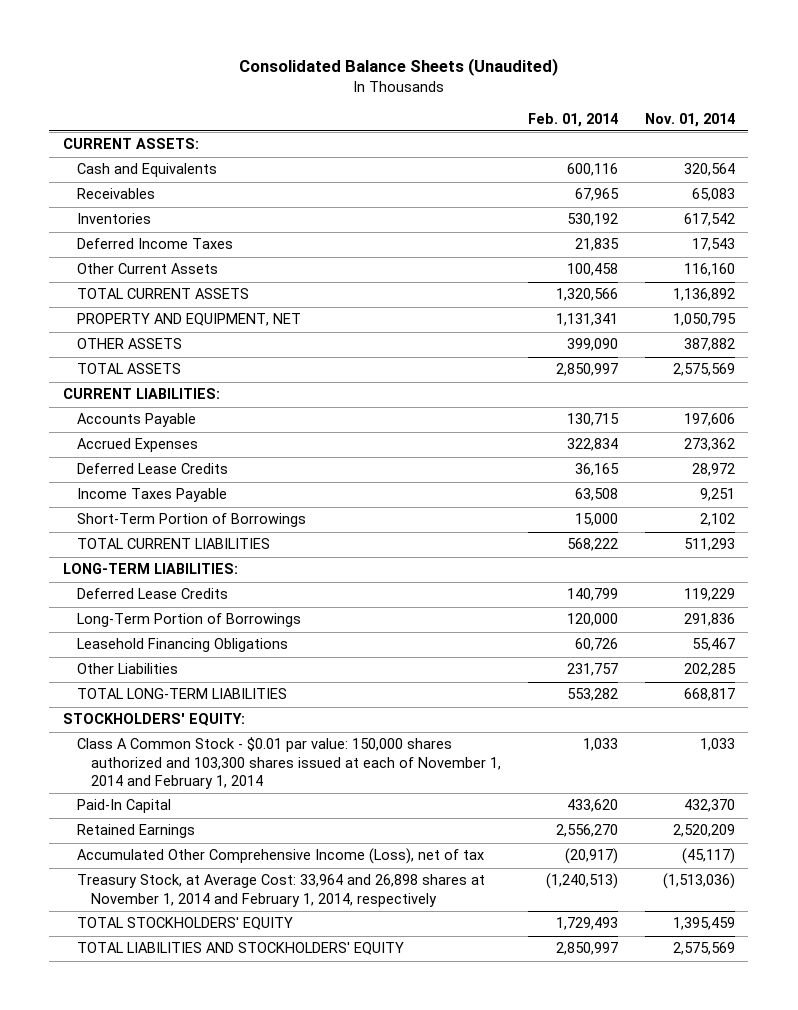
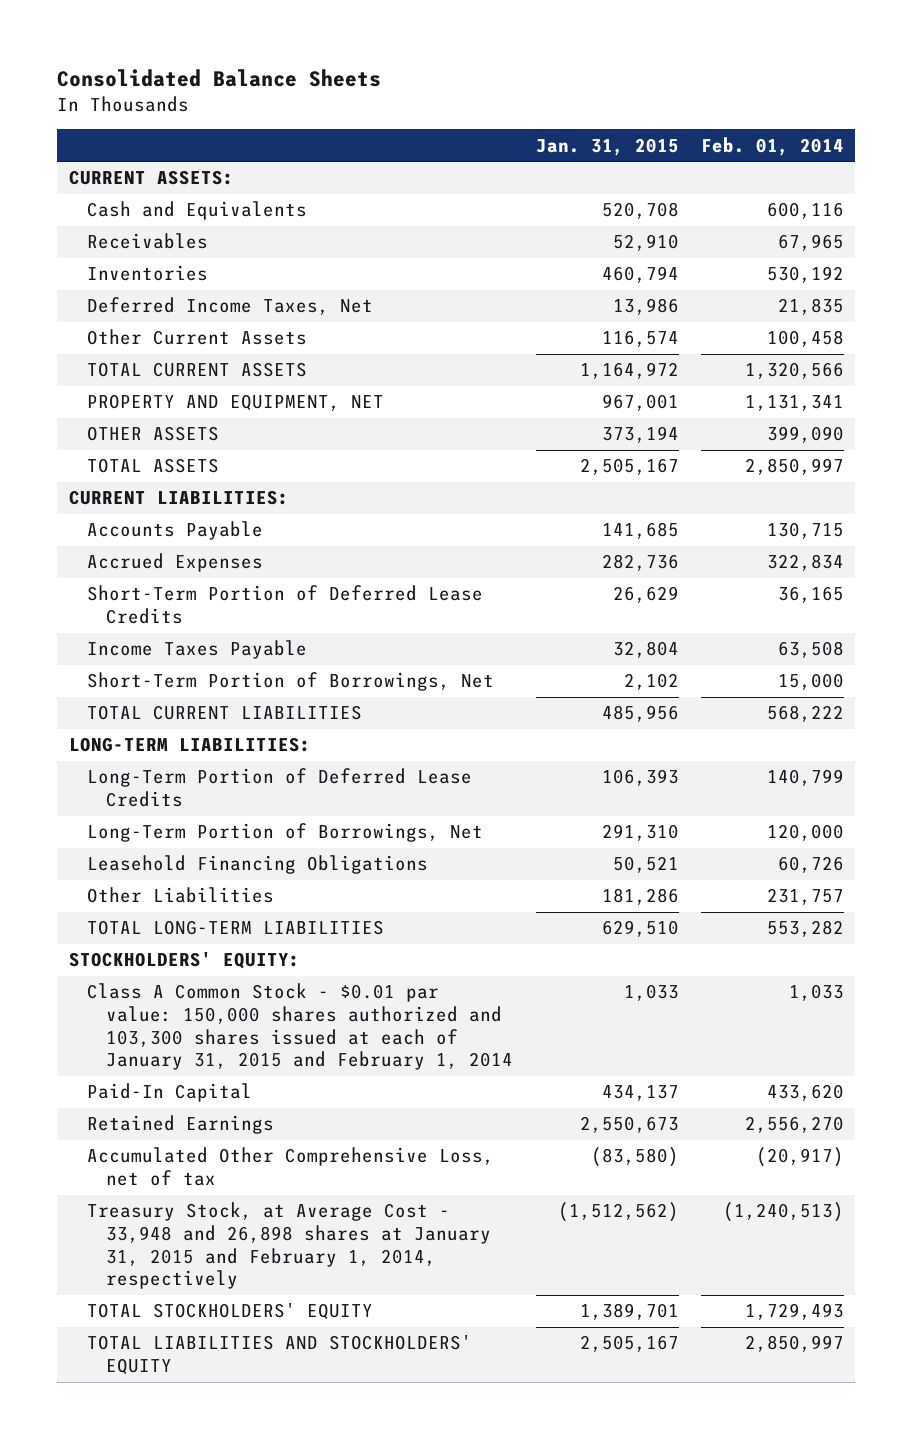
[238,57,558,76] Consolidated Balance Sheets (Unaudited) -> [57,69,382,88] Consolidated Balance Sheets
[644,112,735,127] Nov. 01, 2014 -> none
none -> [535,137,679,156] Jan. 31, 2015
[76,238,233,250] Deferred Income Taxes -> [87,297,374,316] Deferred Income Taxes, Net
[76,463,228,475] Deferred Lease Credits -> [87,585,484,625] Short-Term Portion of Deferred Lease Credits
[76,513,306,528] Short-Term Portion of Borrowings -> [87,672,495,692] Short-Term Portion of Borrowings, Net
[76,588,228,600] Deferred Lease Credits -> [87,768,473,808] Long-Term Portion of Deferred Lease Credits
[76,613,301,628] Long-Term Portion of Borrowings -> [87,823,484,843] Long-Term Portion of Borrowings, Net
[76,737,501,789] Class A Common Stock - $0.01 par value: 150,000 shares authorized and 103,300 shares issued at each of November 1, 2014 and February 1, 2014 -> [87,983,514,1071] Class A Common Stock - $0.01 par value: 150,000 shares authorized and 103,300 shares issued at each of January 31, 2015 and February 1, 2014
[76,848,484,865] Accumulated Other Comprehensive Income (Loss), net of tax -> [87,1147,495,1187] Accumulated Other Comprehensive Loss, net of tax
[76,874,485,907] Treasury Stock, at Average Cost: 33,964 and 26,898 shares at November 1, 2014 and February 1, 2014, respectively -> [87,1202,492,1290] Treasury Stock, at Average Cost - 33,948 and 26,898 shares at January 31, 2015 and February 1, 2014, respectively

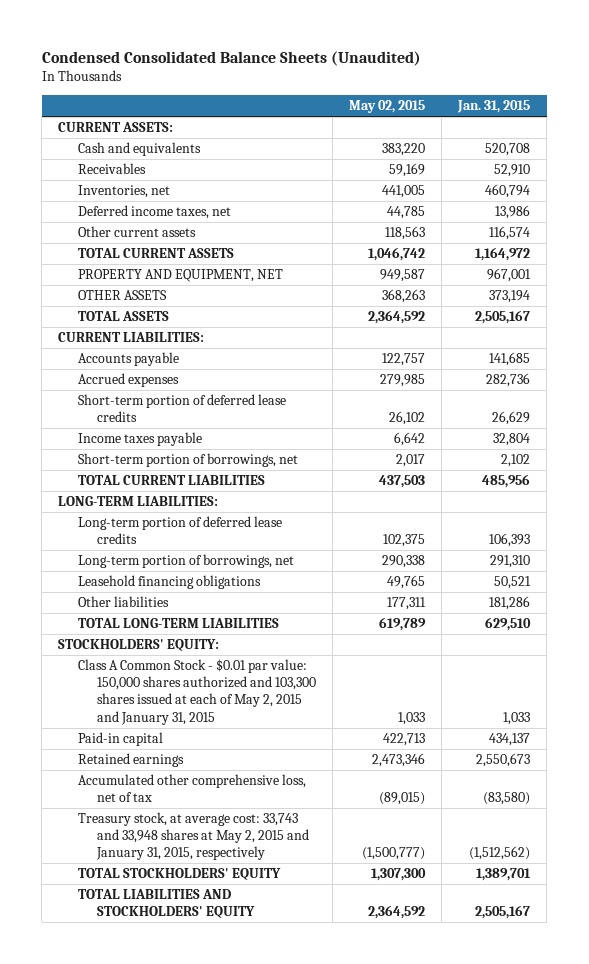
[57,69,382,88] Consolidated Balance Sheets -> [41,51,421,67] Condensed Consolidated Balance Sheets (Unaudited)
[701,136,845,156] Feb. 01, 2014 -> none
none -> [349,100,426,114] May 02, 2015
[87,201,308,221] Cash and Equivalents -> [77,142,201,157] Cash and equivalents
[87,265,209,282] Inventories -> [77,185,170,199] Inventories, net
[87,297,374,316] Deferred Income Taxes, Net -> [77,205,231,220] Deferred income taxes, net
[87,329,308,346] Other Current Assets -> [77,226,196,238] Other current assets
[87,521,264,541] Accounts Payable -> [77,352,179,367] Accounts payable
[87,553,264,573] Accrued Expenses -> [77,373,179,388] Accrued expenses
[87,585,484,625] Short-Term Portion of Deferred Lease Credits -> [77,394,286,423] Short-term portion of deferred lease credits
[87,640,308,660] Income Taxes Payable -> [77,432,202,447] Income taxes payable
[87,672,495,692] Short-Term Portion of Borrowings, Net -> [77,453,298,468] Short-term portion of borrowings, net
[87,768,473,808] Long-Term Portion of Deferred Lease Credits -> [77,516,282,545] Long-term portion of deferred lease credits
[87,823,484,843] Long-Term Portion of Borrowings, Net -> [77,554,294,569] Long-term portion of borrowings, net
[87,855,429,875] Leasehold Financing Obligations -> [77,575,261,590] Leasehold financing obligations
[87,887,275,904] Other Liabilities -> [77,596,169,608] Other liabilities
[87,983,514,1071] Class A Common Stock - $0.01 par value: 150,000 shares authorized and 103,300 shares issued at each of January 31, 2015 and February 1, 2014 -> [77,659,317,725] Class A Common Stock - $0.01 par value: 150,000 shares authorized and 103,300 shares issued at each of May 2, 2015 and January 31, 2015
[87,1083,253,1103] Paid-In Capital -> [77,732,163,747] Paid-in capital
[87,1115,275,1135] Retained Earnings -> [77,753,184,768] Retained earnings
[87,1147,495,1187] Accumulated Other Comprehensive Loss, net of tax -> [77,774,306,803] Accumulated other comprehensive loss, net of tax
[87,1202,492,1290] Treasury Stock, at Average Cost - 33,948 and 26,898 shares at January 31, 2015 and February 1, 2014, respectively -> [77,812,310,861] Treasury stock, at average cost: 33,743 and 33,948 shares at May 2, 2015 and January 31, 2015, respectively

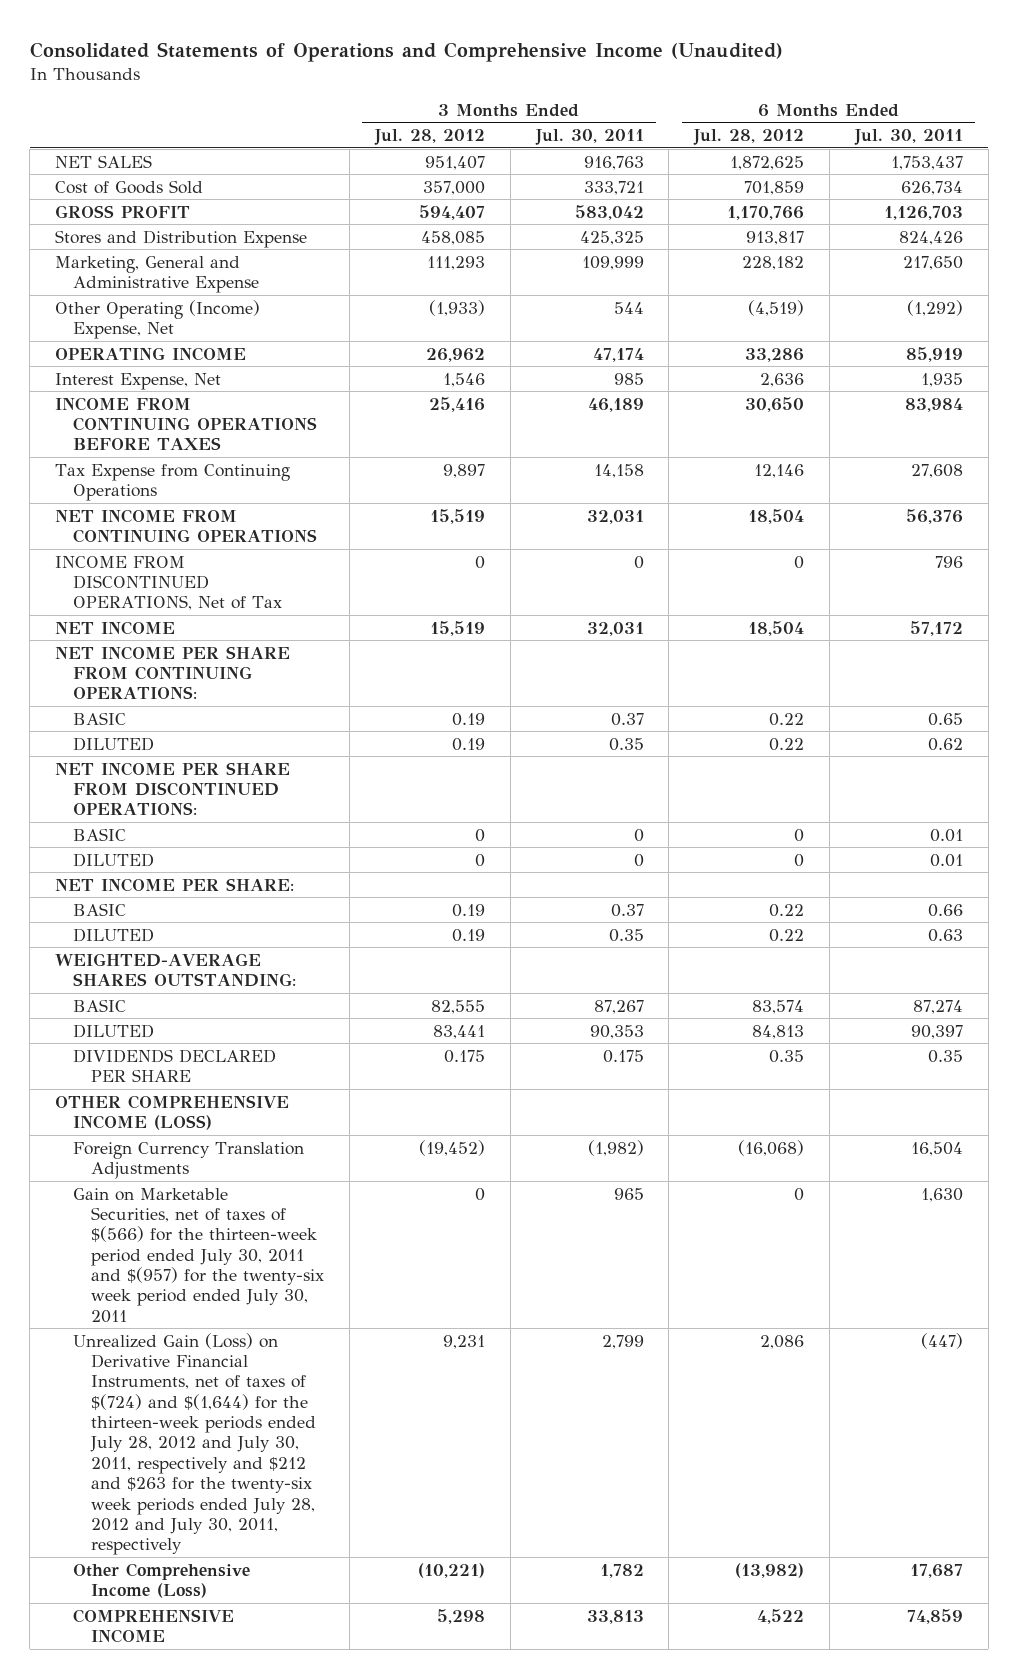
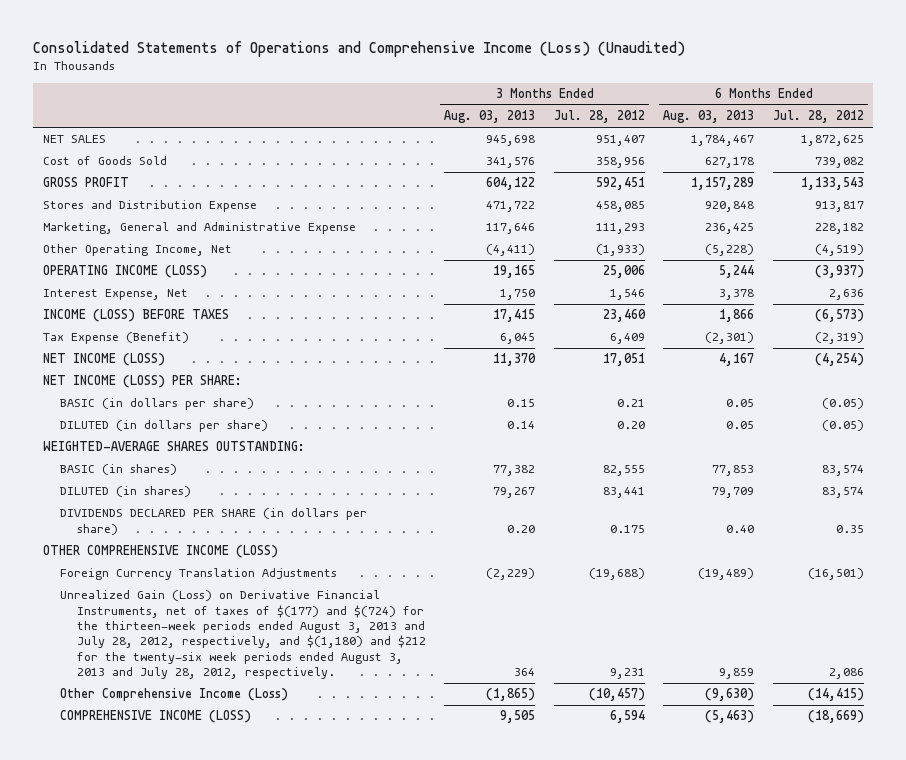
[29,41,783,62] Consolidated Statements of Operations and Comprehensive Income (Unaudited) -> [33,40,686,57] Consolidated Statements of Operations and Comprehensive Income (Loss) (Unaudited)
[534,129,644,146] Jul. 30, 2011 -> none
[853,129,963,146] Jul. 30, 2011 -> none
none -> [444,110,536,124] Aug. 03, 2013
none -> [663,110,755,124] Aug. 03, 2013
[422,180,485,195] 357,000 -> [595,157,645,169] 358,956
[744,180,805,195] 701,859 -> [814,157,864,169] 739,082
[418,204,485,220] 594,407 -> [595,177,645,191] 592,451
[727,205,805,220] 1,170,766 -> [800,177,864,191] 1,133,543
[55,299,261,339] Other Operating (Income) Expense, Net -> [42,244,232,257] Other Operating Income, Net
[55,346,247,361] OPERATING INCOME -> [42,265,207,279] OPERATING INCOME (LOSS)
[425,347,485,362] 26,962 -> [602,265,645,279] 25,006
[745,347,805,362] 33,286 -> [814,265,864,279] (3,937)
[55,508,318,543] NET INCOME FROM CONTINUING OPERATIONS -> none
[55,555,283,611] INCOME FROM DISCONTINUED OPERATIONS, Net of Tax -> none
[55,645,291,700] NET INCOME PER SHARE FROM CONTINUING OPERATIONS: -> none
[73,711,127,725] BASIC -> none
[73,736,155,751] DILUTED -> none
[55,761,291,816] NET INCOME PER SHARE FROM DISCONTINUED OPERATIONS: -> none
[73,827,127,841] BASIC -> none
[73,852,155,867] DILUTED -> none
[55,396,318,451] INCOME FROM CONTINUING OPERATIONS BEFORE TAXES -> [42,309,229,323] INCOME (LOSS) BEFORE TAXES
[428,396,485,412] 25,416 -> [602,309,646,323] 23,460
[745,396,805,412] 30,650 -> [814,309,864,323] (6,573)
[55,463,291,501] Tax Expense from Continuing Operations -> [42,332,189,345] Tax Expense (Benefit)
[442,463,485,478] 9,897 -> [609,333,645,345] 6,409
[754,463,805,478] 12,146 -> [814,332,864,345] (2,319)
[55,620,176,635] NET INCOME -> [42,353,165,367] NET INCOME (LOSS)
[429,620,485,636] 15,519 -> [602,353,645,367] 17,051
[748,620,805,636] 18,504 -> [814,353,864,367] (4,254)
[55,877,295,892] NET INCOME PER SHARE: -> [42,375,242,389] NET INCOME (LOSS) PER SHARE:
[73,902,127,916] BASIC -> [59,398,254,411] BASIC (in dollars per share)
[451,903,485,917] 0.19 -> [616,399,645,408] 0.21
[769,903,805,917] 0.22 -> [821,398,864,410] (0.05)
[73,927,155,942] DILUTED -> [59,420,268,433] DILUTED (in dollars per share)
[451,928,485,942] 0.19 -> [616,421,645,430] 0.20
[769,928,805,942] 0.22 -> [821,420,864,432] (0.05)
[73,998,127,1012] BASIC -> [59,464,177,476] BASIC (in shares)
[73,1023,155,1038] DILUTED -> [59,486,191,498] DILUTED (in shares)
[752,1024,805,1039] 84,813 -> [821,487,864,499] 83,574
[73,1048,277,1082] DIVIDENDS DECLARED PER SHARE -> [59,508,367,535] DIVIDENDS DECLARED PER SHARE (in dollars per share)
[73,1187,325,1323] Gain on Marketable Securities, net of taxes of $(566) for the thirteen-week period ended July 30, 2011 and $(957) for the twenty-six week period ended July 30, 2011 -> none
[418,1139,485,1156] (19,452) -> [588,568,645,581] (19,688)
[738,1139,805,1156] (16,068) -> [807,568,864,581] (16,501)
[73,1332,317,1556] Unrealized Gain (Loss) on Derivative Financial Instruments, net of taxes of $(724) and $(1,644) for the thirteen-week periods ended July 28, 2012 and July 30, 2011, respectively and $212 and $263 for the twenty-six week periods ended July 28, 2012 and July 30, 2011, respectively -> [59,590,426,680] Unrealized Gain (Loss) on Derivative Financial Instruments, net of taxes of $(177) and $(724) for the thirteen-week periods ended August 3, 2013 and July 28, 2012, respectively, and $(1,180) and $212 for the twenty-six week periods ended August 3, 2013 and July 28, 2012, respectively.
[417,1562,485,1578] (10,221) -> [588,688,645,702] (10,457)
[735,1562,805,1578] (13,982) -> [807,688,864,702] (14,415)
[73,1608,235,1643] COMPREHENSIVE INCOME -> [59,710,251,724] COMPREHENSIVE INCOME (LOSS)
[436,1608,485,1624] 5,298 -> [609,710,645,724] 6,594
[757,1608,805,1624] 4,522 -> [807,710,864,724] (18,669)

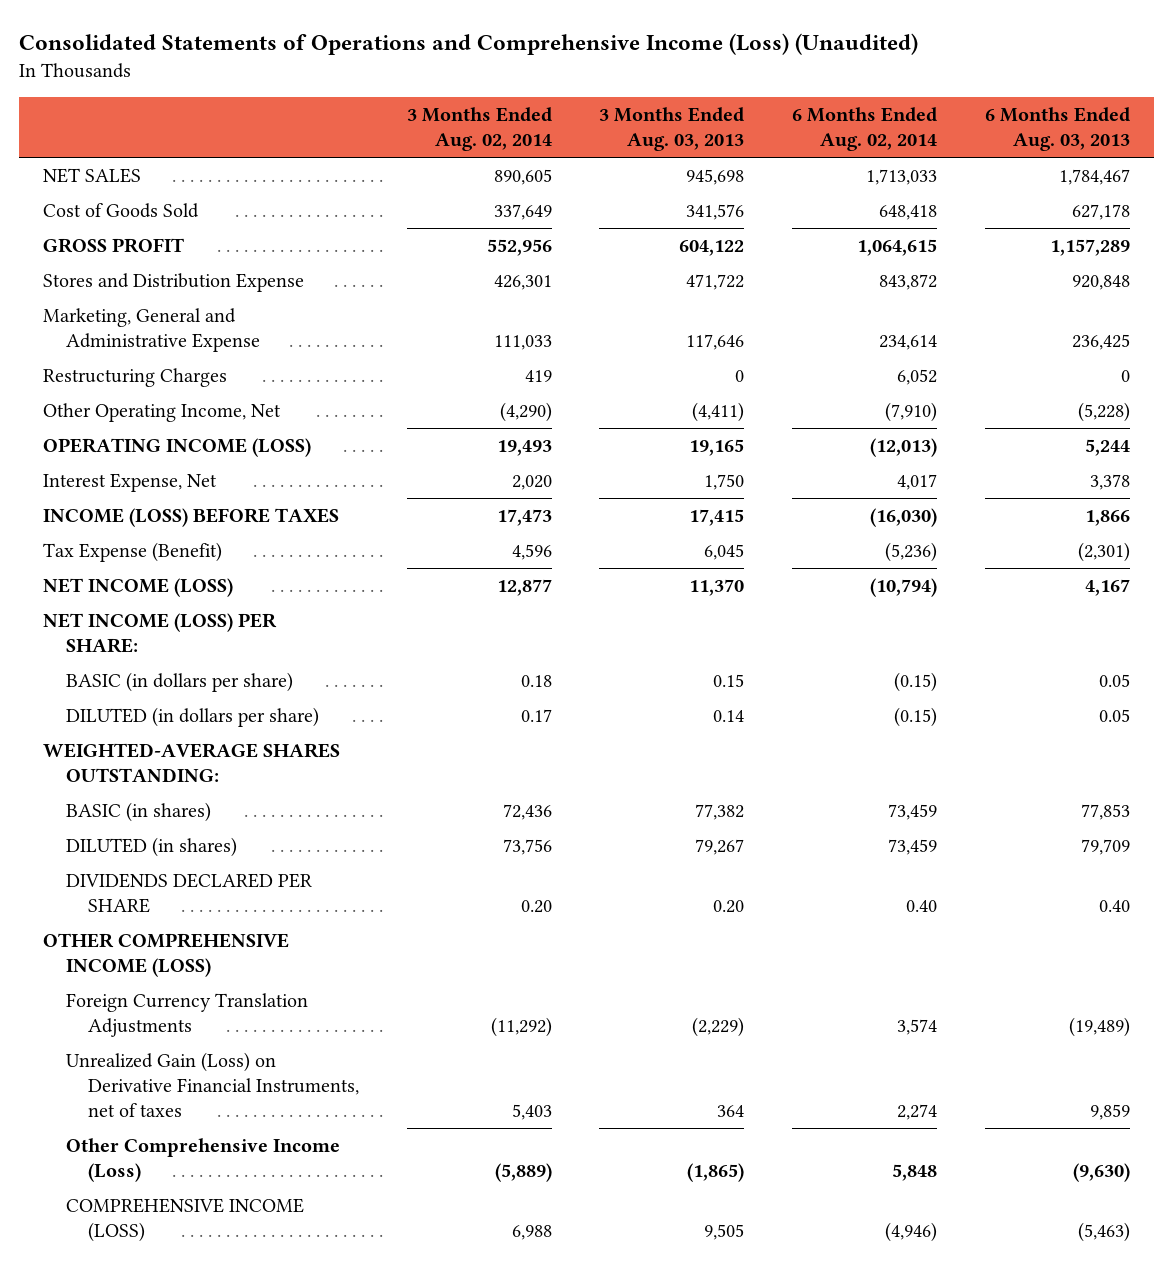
[553,110,645,124] Jul. 28, 2012 -> none
[772,110,864,124] Jul. 28, 2012 -> none
none -> [406,107,552,152] 3 Months Ended Aug. 02, 2014
none -> [792,107,938,152] 6 Months Ended Aug. 02, 2014
none -> [43,367,228,387] Restructuring Charges
[59,508,367,535] DIVIDENDS DECLARED PER SHARE (in dollars per share) -> [65,872,312,913] DIVIDENDS DECLARED PER SHARE
[59,590,426,680] Unrealized Gain (Loss) on Derivative Financial Instruments, net of taxes of $(177) and $(724) for the thirteen-week periods ended August 3, 2013 and July 28, 2012, respectively, and $(1,180) and $212 for the twenty-six week periods ended August 3, 2013 and July 28, 2012, respectively. -> [65,1051,359,1117] Unrealized Gain (Loss) on Derivative Financial Instruments, net of taxes

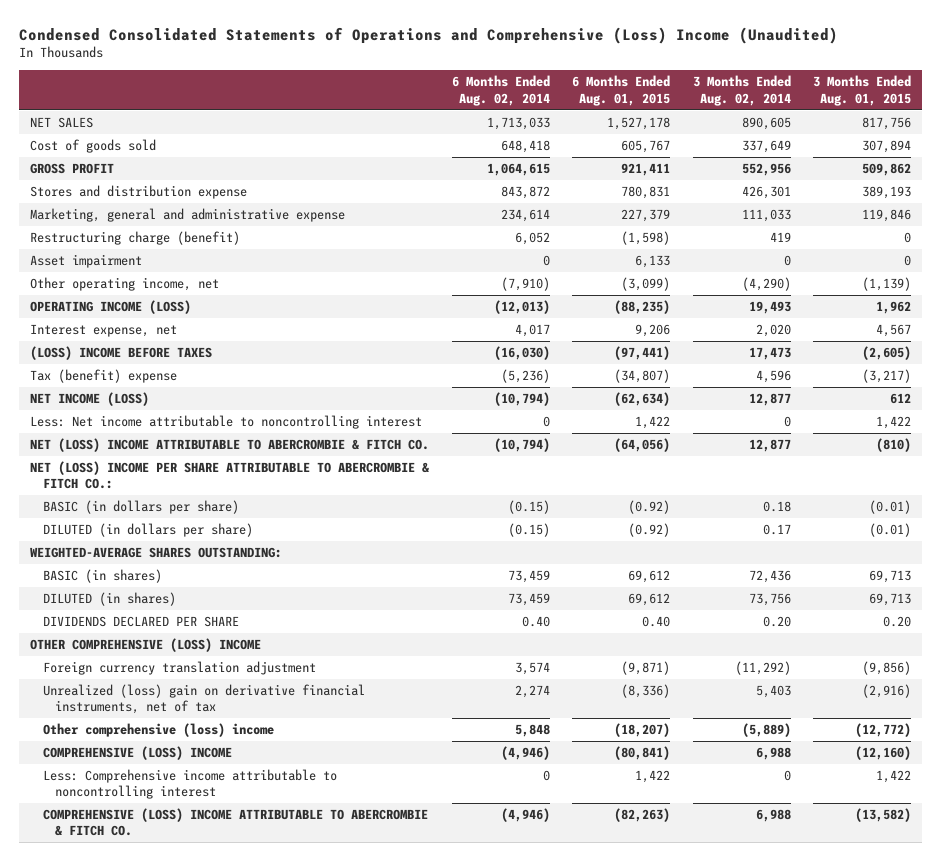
[19,33,919,56] Consolidated Statements of Operations and Comprehensive Income (Loss) (Unaudited) -> [19,26,839,44] Condensed Consolidated Statements of Operations and Comprehensive (Loss) Income (Unaudited)
[599,107,745,152] 3 Months Ended Aug. 03, 2013 -> none
[984,107,1130,152] 6 Months Ended Aug. 03, 2013 -> none
none -> [572,75,671,106] 6 Months Ended Aug. 01, 2015
none -> [812,75,911,106] 3 Months Ended Aug. 01, 2015
[43,202,200,218] Cost of Goods Sold -> [30,138,157,153] Cost of goods sold
[43,272,305,292] Stores and Distribution Expense -> [30,184,248,199] Stores and distribution expense
[43,307,260,352] Marketing, General and Administrative Expense -> [30,207,346,222] Marketing, general and administrative expense
[43,367,228,387] Restructuring Charges -> [30,230,241,245] Restructuring charge (benefit)
none -> [30,253,143,268] Asset impairment
[43,402,282,422] Other Operating Income, Net -> [30,276,220,291] Other operating income, net
[43,472,218,492] Interest Expense, Net -> [30,323,178,337] Interest expense, net
[43,507,340,527] INCOME (LOSS) BEFORE TAXES -> [30,345,213,360] (LOSS) INCOME BEFORE TAXES
[43,541,223,562] Tax Expense (Benefit) -> [30,368,178,383] Tax (benefit) expense
none -> [30,414,423,429] Less: Net income attributable to noncontrolling interest
none -> [30,437,430,452] NET (LOSS) INCOME ATTRIBUTABLE TO ABERCROMBIE & FITCH CO.
[43,612,278,653] NET INCOME (LOSS) PER SHARE: -> [30,460,430,490] NET (LOSS) INCOME PER SHARE ATTRIBUTABLE TO ABERCROMBIE & FITCH CO.:
[43,932,290,977] OTHER COMPREHENSIVE INCOME (LOSS) -> [30,637,262,652] OTHER COMPREHENSIVE (LOSS) INCOME
[65,992,308,1037] Foreign Currency Translation Adjustments -> [42,660,316,675] Foreign currency translation adjustment
[65,1051,359,1117] Unrealized Gain (Loss) on Derivative Financial Instruments, net of taxes -> [42,683,365,715] Unrealized (loss) gain on derivative financial instruments, net of tax
[65,1137,340,1182] Other Comprehensive Income (Loss) -> [42,722,274,737] Other comprehensive (loss) income
[65,1197,304,1242] COMPREHENSIVE INCOME (LOSS) -> [42,745,232,760] COMPREHENSIVE (LOSS) INCOME
none -> [42,768,337,800] Less: Comprehensive income attributable to noncontrolling interest
none -> [42,807,428,837] COMPREHENSIVE (LOSS) INCOME ATTRIBUTABLE TO ABERCROMBIE & FITCH CO.

